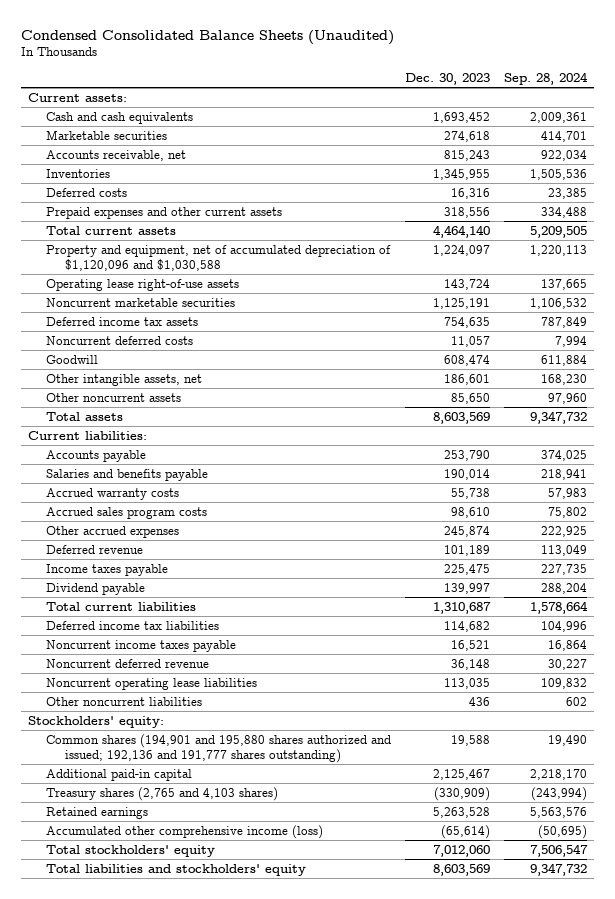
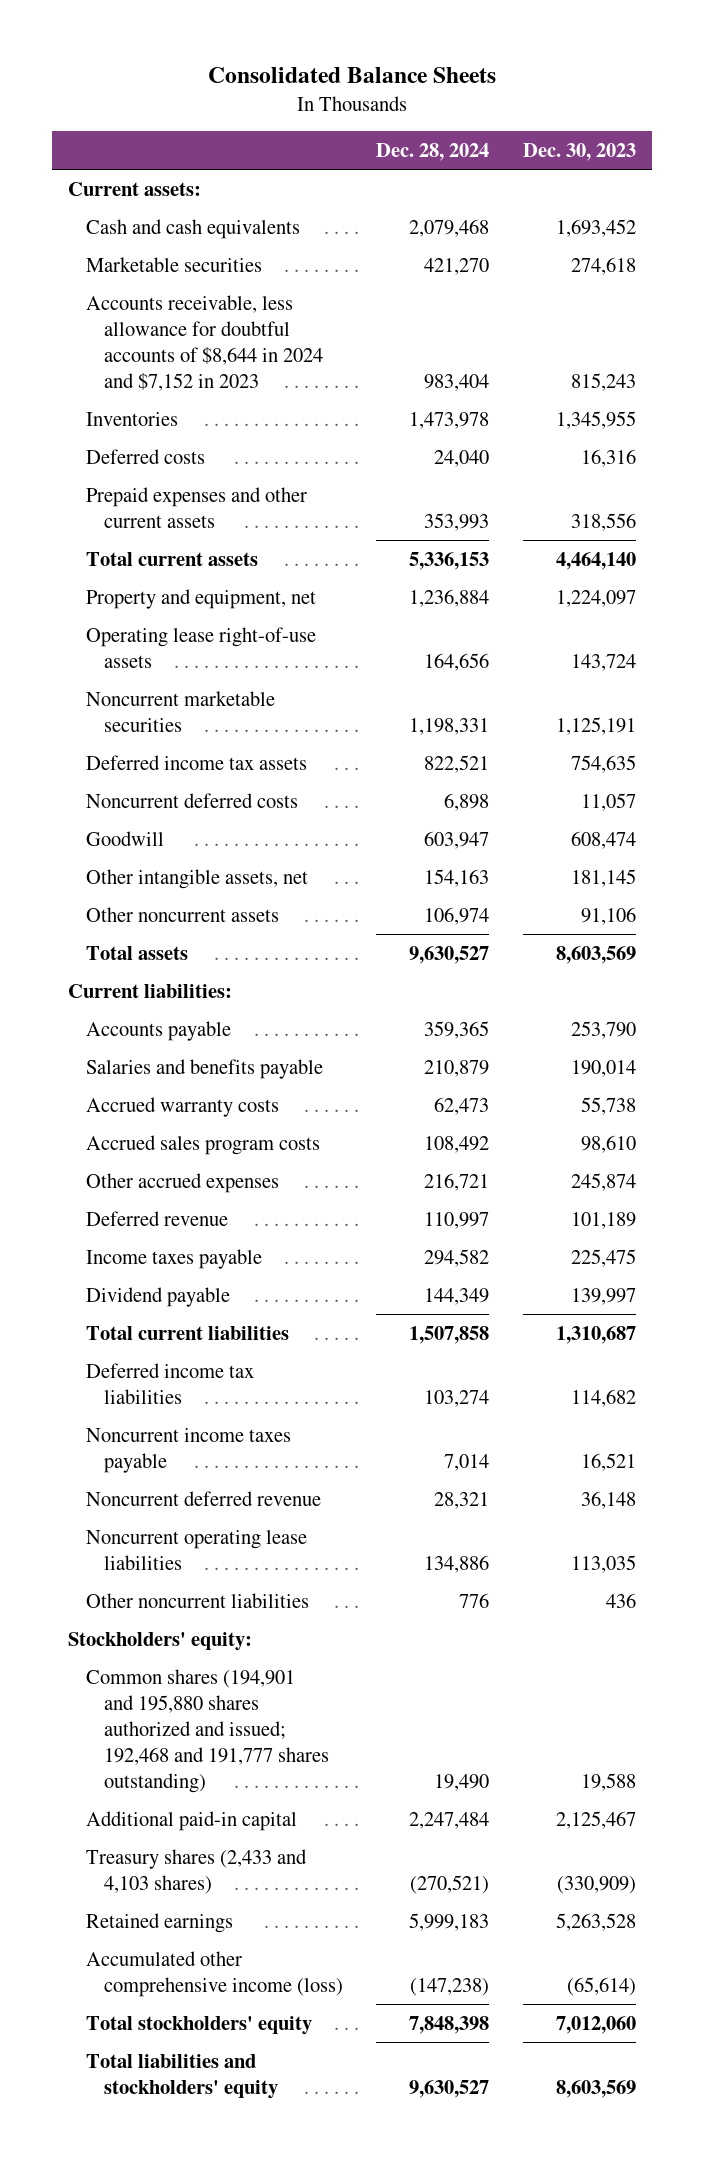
[20,29,394,45] Condensed Consolidated Balance Sheets (Unaudited) -> [207,67,496,84] Consolidated Balance Sheets
[504,72,589,86] Sep. 28, 2024 -> none
none -> [376,142,490,161] Dec. 28, 2024
[46,149,187,161] Accounts receivable, net -> [85,294,323,391] Accounts receivable, less allowance for doubtful accounts of $8,644 in 2024 and $7,152 in 2023
[46,244,392,271] Property and equipment, net of accumulated depreciation of $1,120,096 and $1,030,588 -> [85,588,316,609] Property and equipment, net
[444,373,491,385] 186,601 -> [570,868,636,887] 181,145
[451,392,491,404] 85,650 -> [580,906,636,925] 91,106
[46,733,392,763] Common shares (194,901 and 195,880 shares authorized and issued; 192,136 and 191,777 shares outstanding) -> [85,1668,329,1793] Common shares (194,901 and 195,880 shares authorized and issued; 192,468 and 191,777 shares outstanding)
[46,786,279,801] Treasury shares (2,765 and 4,103 shares) -> [85,1848,307,1894] Treasury shares (2,433 and 4,103 shares)

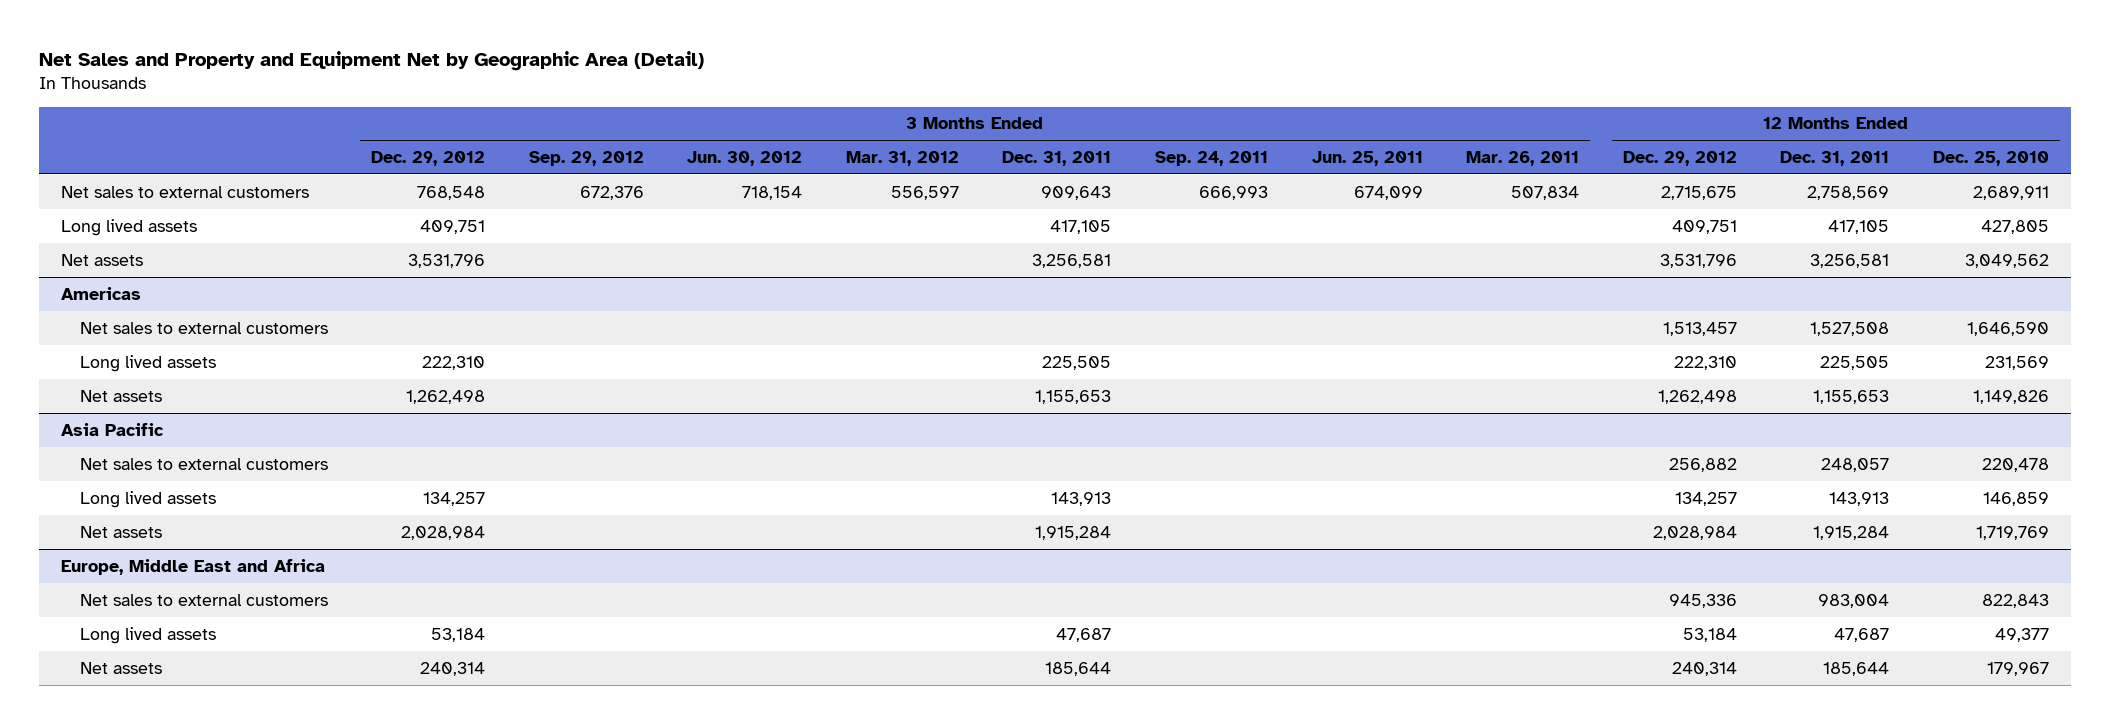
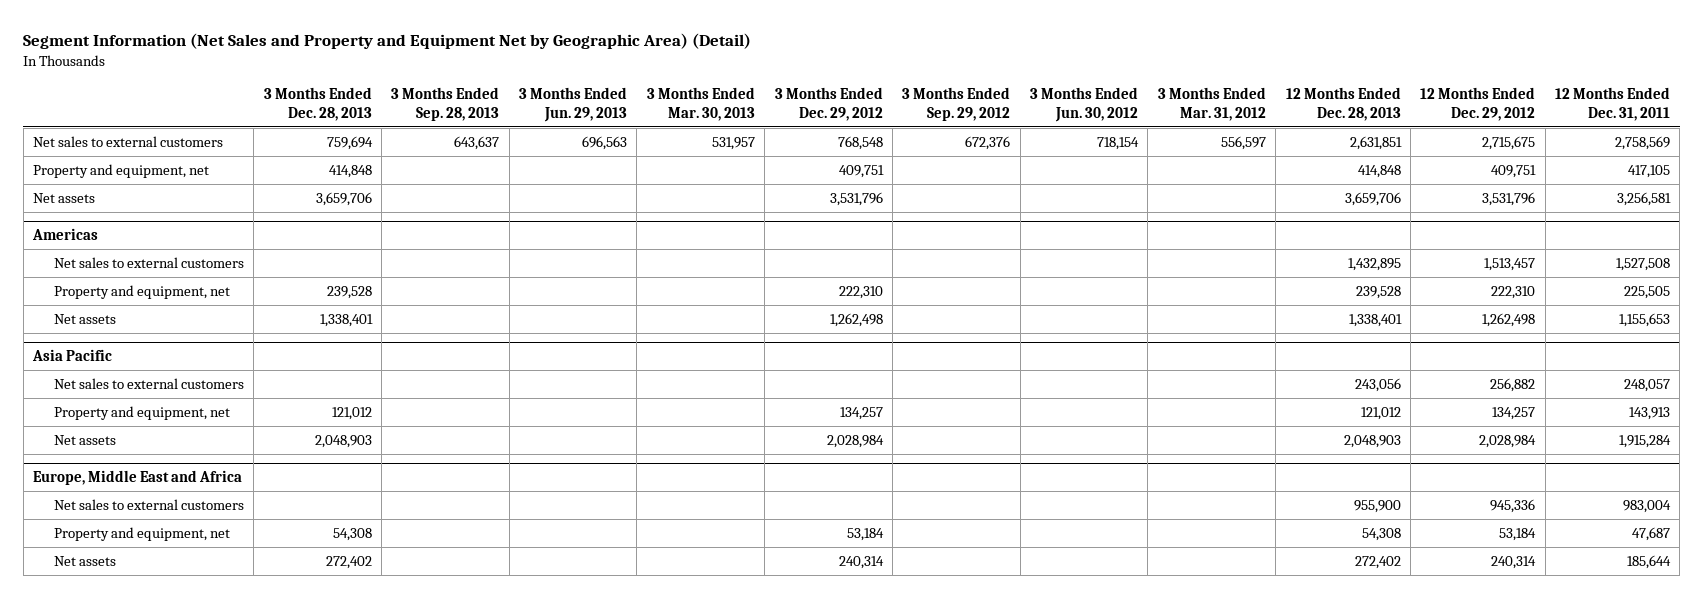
[39,50,705,71] Net Sales and Property and Equipment Net by Geographic Area (Detail) -> [23,32,752,49] Segment Information (Net Sales and Property and Equipment Net by Geographic Area) (Detail)
[1002,150,1112,166] Dec. 31, 2011 -> none
[1154,150,1268,166] Sep. 24, 2011 -> none
[1311,150,1423,166] Jun. 25, 2011 -> none
[1466,150,1580,166] Mar. 26, 2011 -> none
[1932,150,2049,166] Dec. 25, 2010 -> none
none -> [263,87,372,122] 3 Months Ended Dec. 28, 2013
none -> [391,87,500,122] 3 Months Ended Sep. 28, 2013
none -> [519,87,628,123] 3 Months Ended Jun. 29, 2013
none -> [646,87,755,122] 3 Months Ended Mar. 30, 2013
none -> [1285,87,1401,122] 12 Months Ended Dec. 28, 2013
[60,218,197,236] Long lived assets -> [32,163,209,178] Property and equipment, net
[79,354,216,372] Long lived assets -> [53,284,230,299] Property and equipment, net
[79,490,216,508] Long lived assets -> [53,405,230,420] Property and equipment, net
[79,626,216,644] Long lived assets -> [53,526,230,541] Property and equipment, net

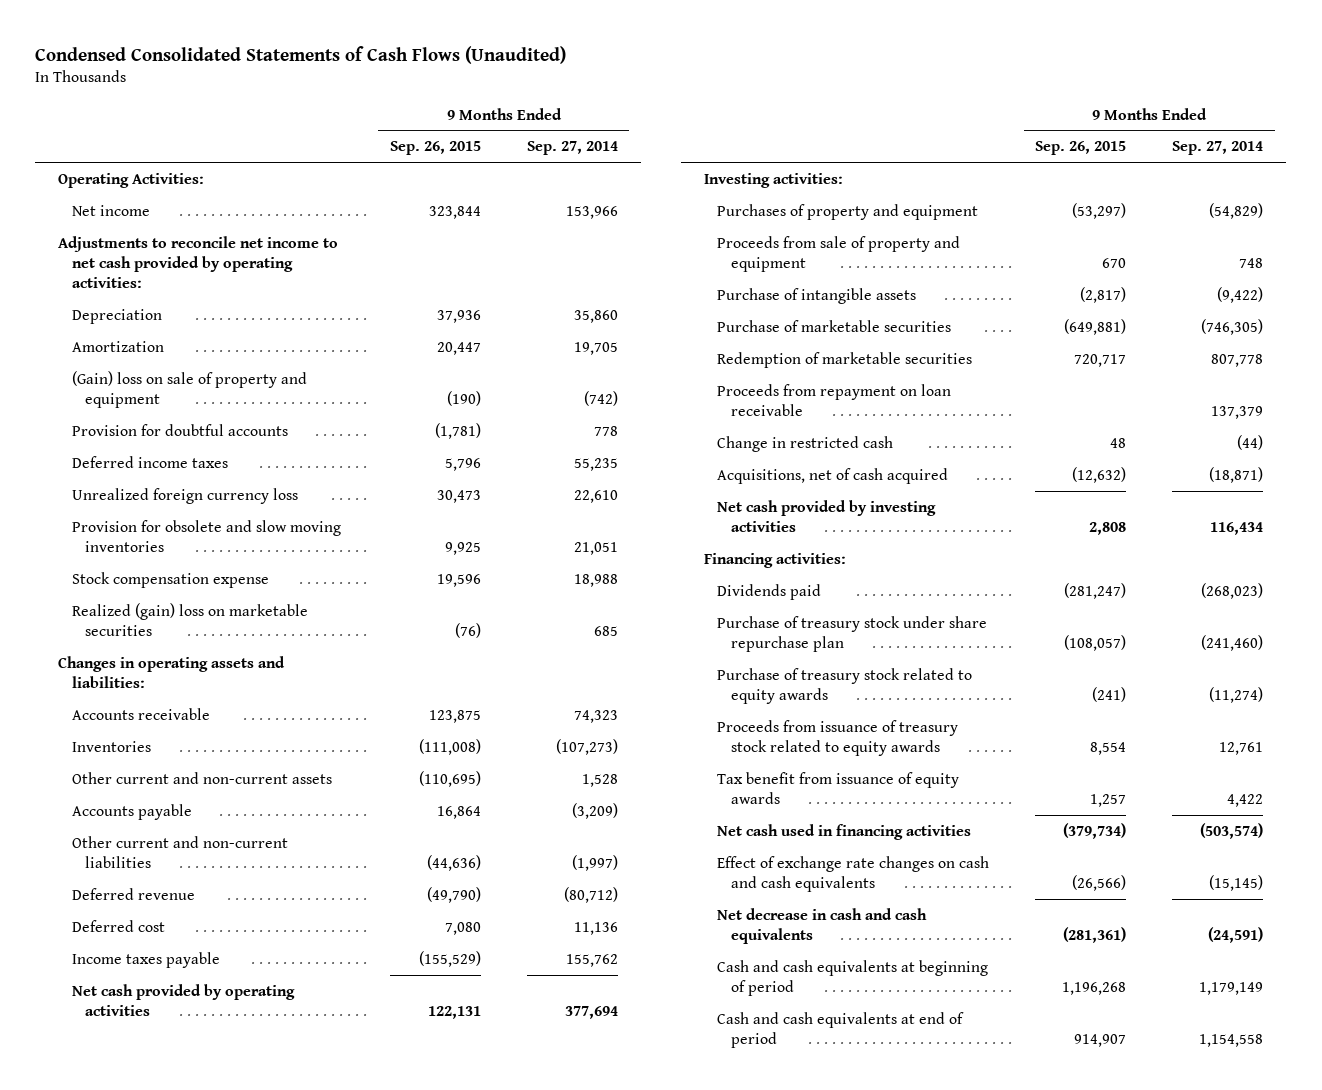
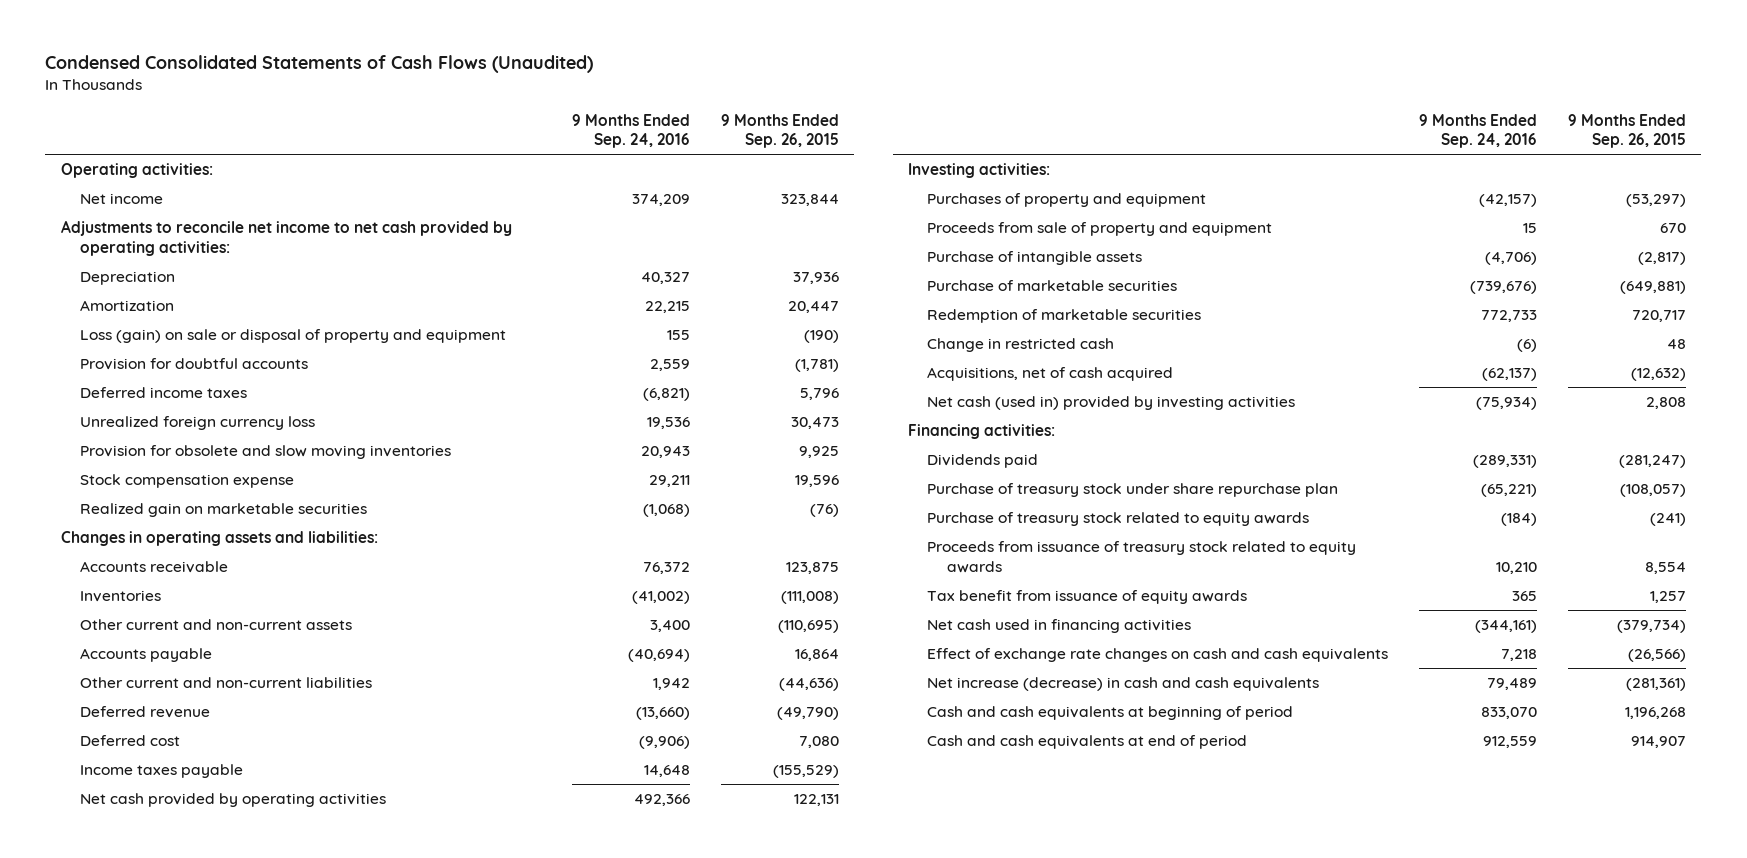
[526,141,618,156] Sep. 27, 2014 -> none
none -> [571,113,690,149] 9 Months Ended Sep. 24, 2016
[58,172,205,188] Operating Activities: -> [60,162,213,178] Operating activities:
[71,370,307,408] (Gain) loss on sale of property and equipment -> [80,328,507,343] Loss (gain) on sale or disposal of property and equipment
[71,602,308,636] Realized (gain) loss on marketable securities -> [80,502,368,517] Realized gain on marketable securities
[717,383,952,416] Proceeds from repayment on loan receivable -> none
[717,499,937,532] Net cash provided by investing activities -> [927,395,1296,410] Net cash (used in) provided by investing activities
[717,907,928,944] Net decrease in cash and cash equivalents -> [927,676,1320,691] Net increase (decrease) in cash and cash equivalents

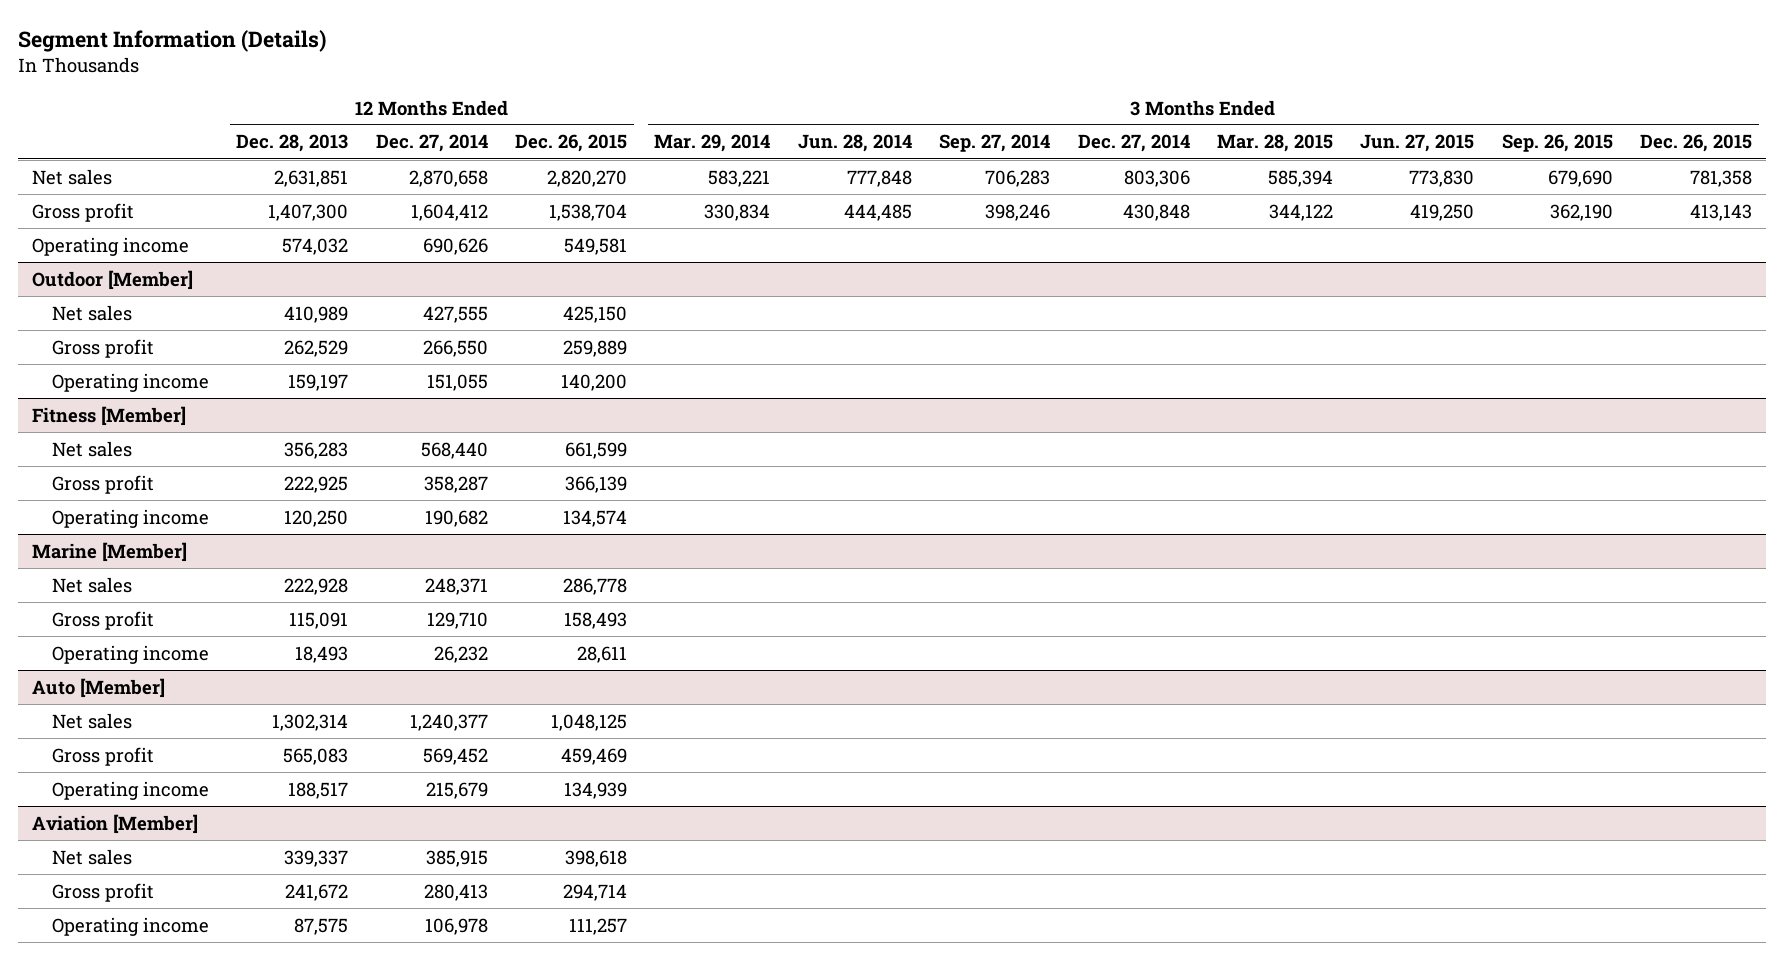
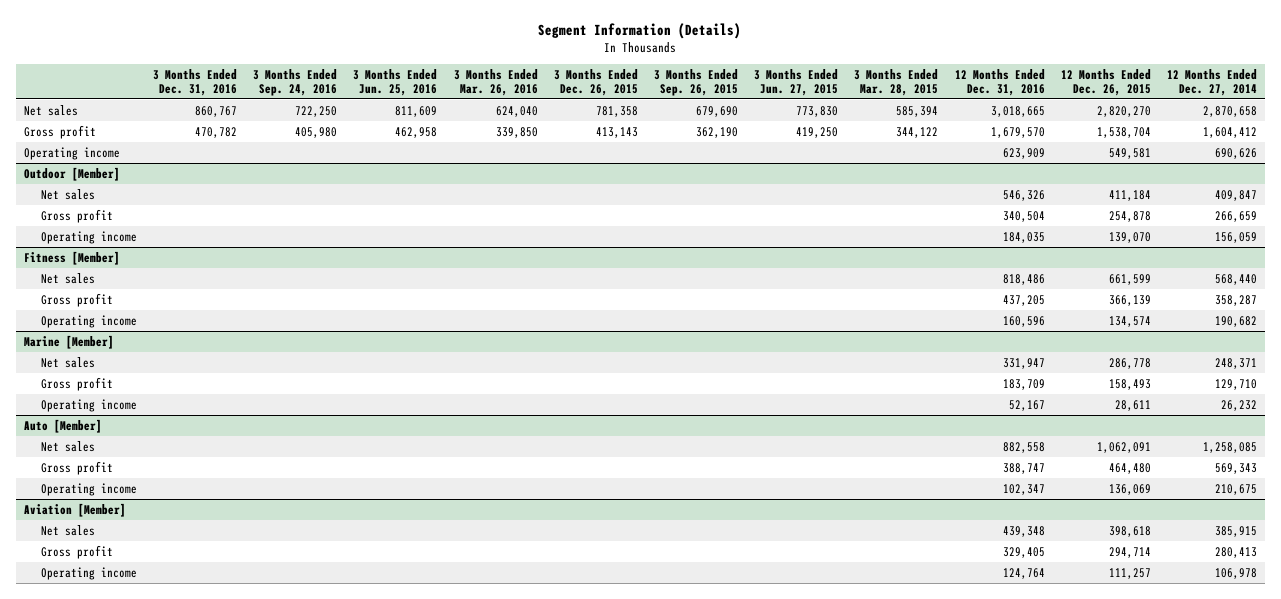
[236,134,349,153] Dec. 28, 2013 -> none
[654,134,771,153] Mar. 29, 2014 -> none
[797,134,912,153] Jun. 28, 2014 -> none
[939,134,1051,153] Sep. 27, 2014 -> none
[1077,134,1190,153] Dec. 27, 2014 -> none
none -> [152,68,237,96] 3 Months Ended Dec. 31, 2016
none -> [253,68,338,96] 3 Months Ended Sep. 24, 2016
none -> [353,68,438,96] 3 Months Ended Jun. 25, 2016
none -> [453,68,538,96] 3 Months Ended Mar. 26, 2016
none -> [954,68,1045,96] 12 Months Ended Dec. 31, 2016
[422,305,488,323] 427,555 -> [1215,189,1258,201] 409,847
[563,305,628,323] 425,150 -> [1108,189,1151,201] 411,184
[422,339,488,357] 266,550 -> [1215,210,1258,222] 266,659
[563,339,628,357] 259,889 -> [1108,210,1151,222] 254,878
[426,373,488,391] 151,055 -> [1215,231,1258,243] 156,059
[561,373,628,391] 140,200 -> [1108,231,1151,243] 139,070
[409,713,488,731] 1,240,377 -> [1203,441,1258,453] 1,258,085
[551,713,628,731] 1,048,125 -> [1096,441,1151,453] 1,062,091
[422,747,488,765] 569,452 -> [1215,462,1258,474] 569,343
[561,747,628,765] 459,469 -> [1108,462,1151,474] 464,480
[425,781,488,799] 215,679 -> [1215,483,1258,495] 210,675
[564,781,628,799] 134,939 -> [1108,483,1151,495] 136,069

